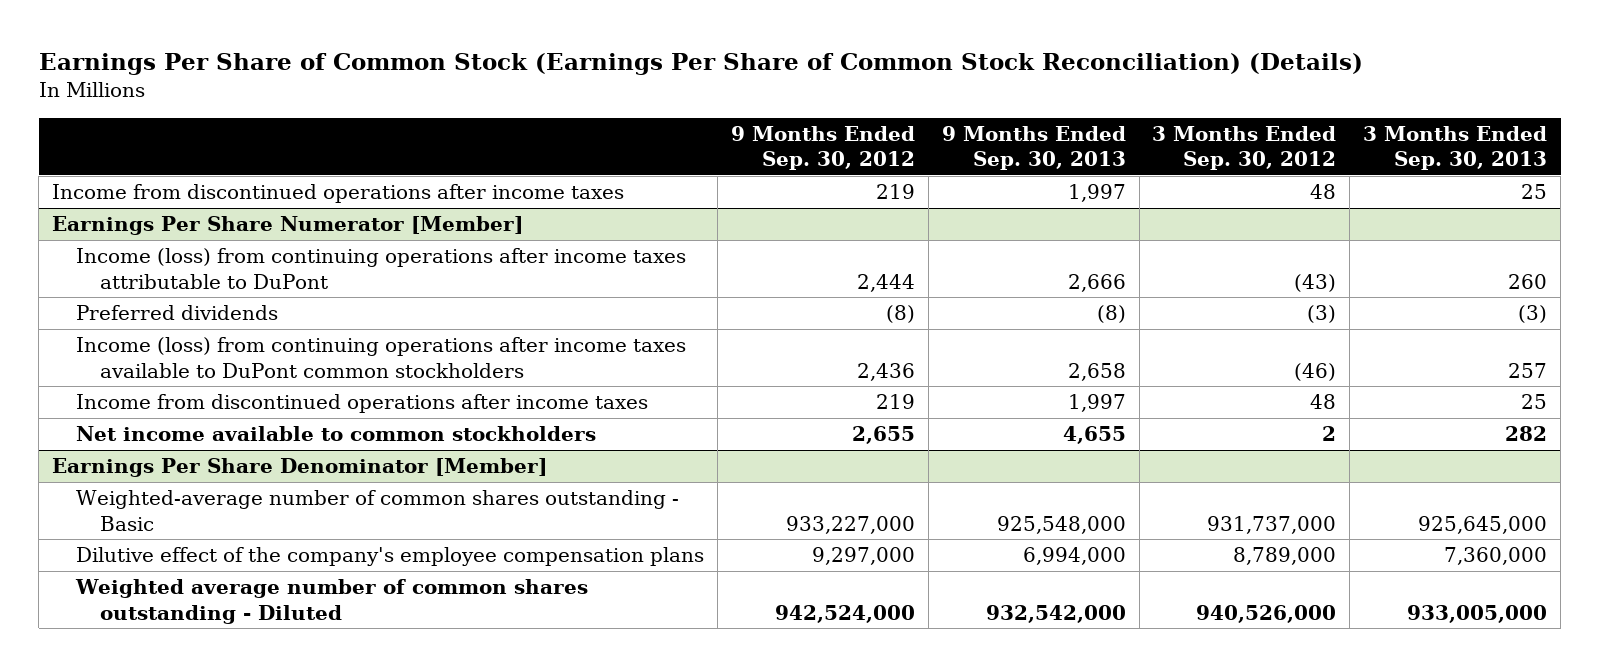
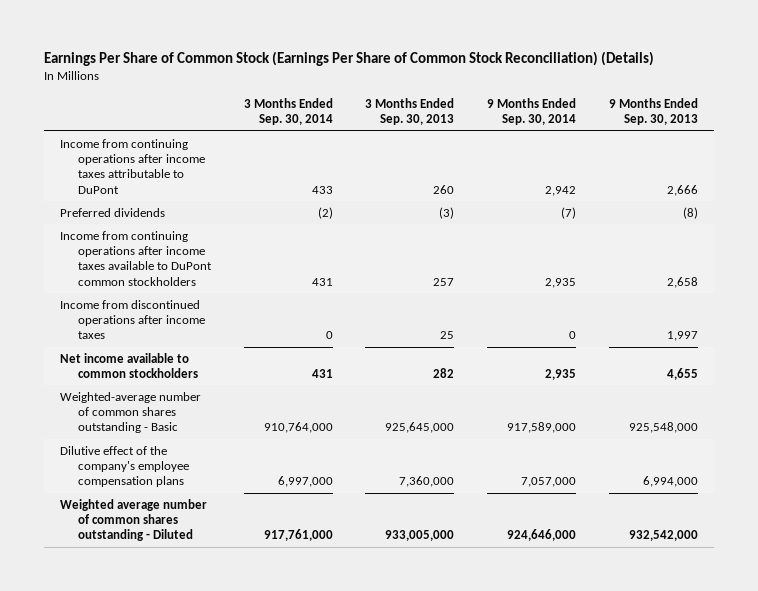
[730,125,915,171] 9 Months Ended Sep. 30, 2012 -> none
[1152,125,1337,171] 3 Months Ended Sep. 30, 2012 -> none
none -> [243,98,333,126] 3 Months Ended Sep. 30, 2014
none -> [487,98,577,126] 9 Months Ended Sep. 30, 2014
[52,184,625,204] Income from discontinued operations after income taxes -> none
[52,216,524,236] Earnings Per Share Numerator [Member] -> none
[76,248,687,289] Income (loss) from continuing operations after income taxes attributable to DuPont -> [59,138,206,194] Income from continuing operations after income taxes attributable to DuPont
[76,337,687,378] Income (loss) from continuing operations after income taxes available to DuPont common stockholders -> [59,230,213,286] Income from continuing operations after income taxes available to DuPont common stockholders
[52,458,548,478] Earnings Per Share Denominator [Member] -> none

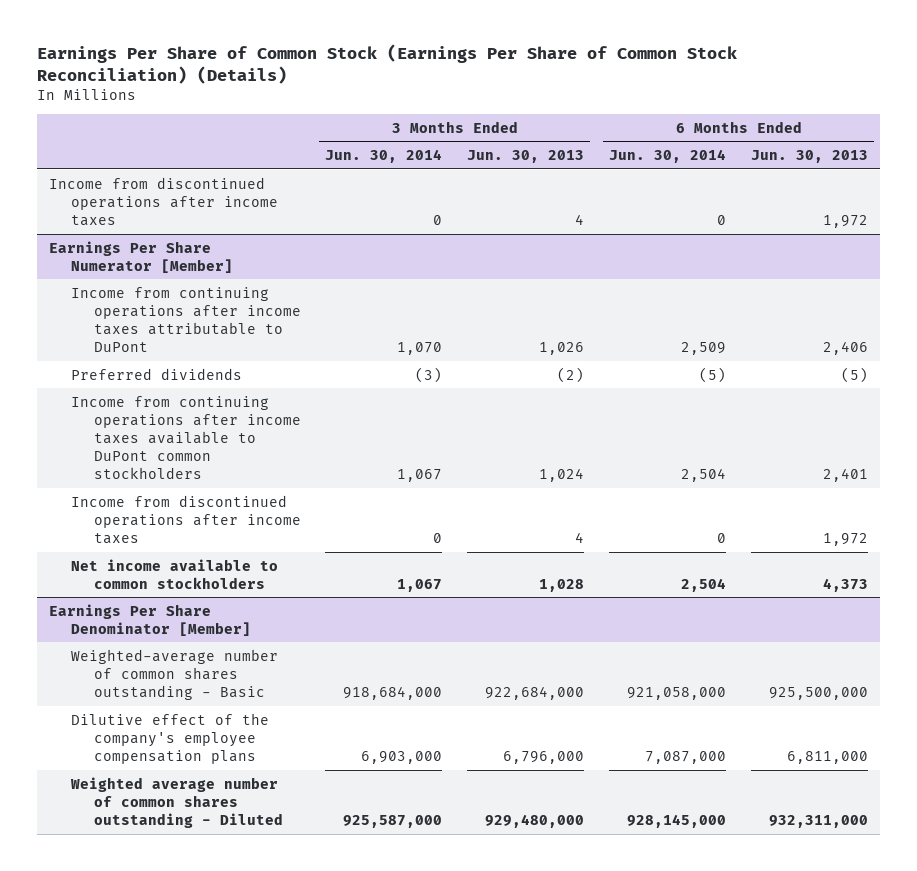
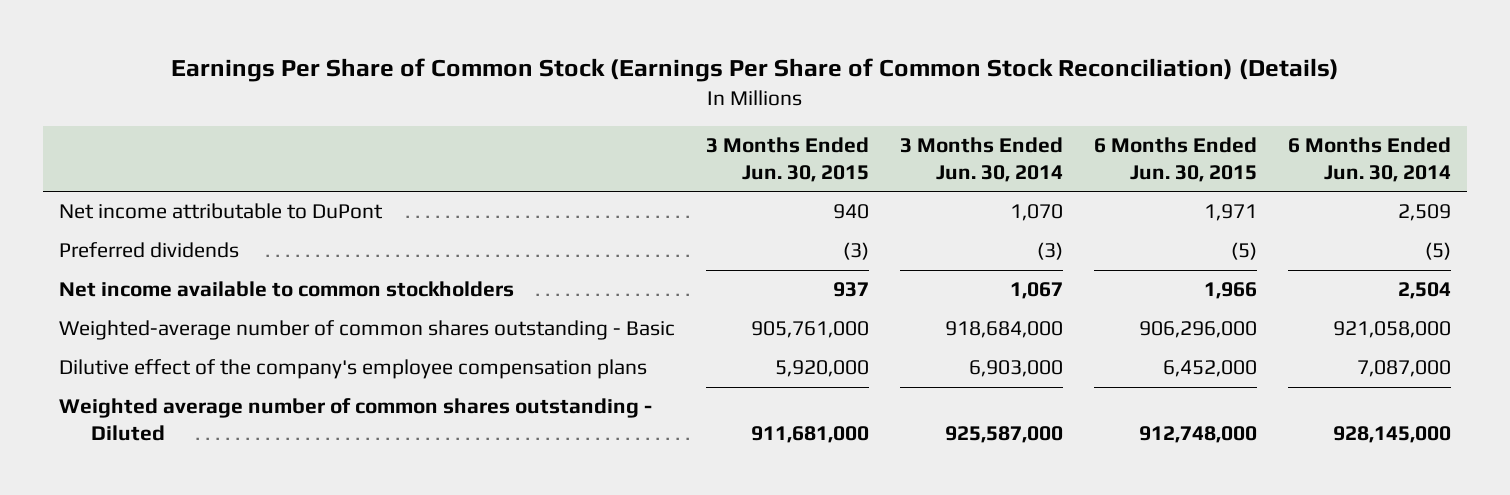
[467,150,585,164] Jun. 30, 2013 -> none
[751,150,869,164] Jun. 30, 2013 -> none
none -> [706,136,870,182] 3 Months Ended Jun. 30, 2015
none -> [1094,136,1258,182] 6 Months Ended Jun. 30, 2015
[49,176,279,226] Income from discontinued operations after income taxes -> none
[49,240,234,273] Earnings Per Share Numerator [Member] -> none
[71,286,301,353] Income from continuing operations after income taxes attributable to DuPont -> [58,203,383,220] Net income attributable to DuPont
[71,395,301,480] Income from continuing operations after income taxes available to DuPont common stockholders -> none
[71,494,301,544] Income from discontinued operations after income taxes -> none
[49,603,252,636] Earnings Per Share Denominator [Member] -> none

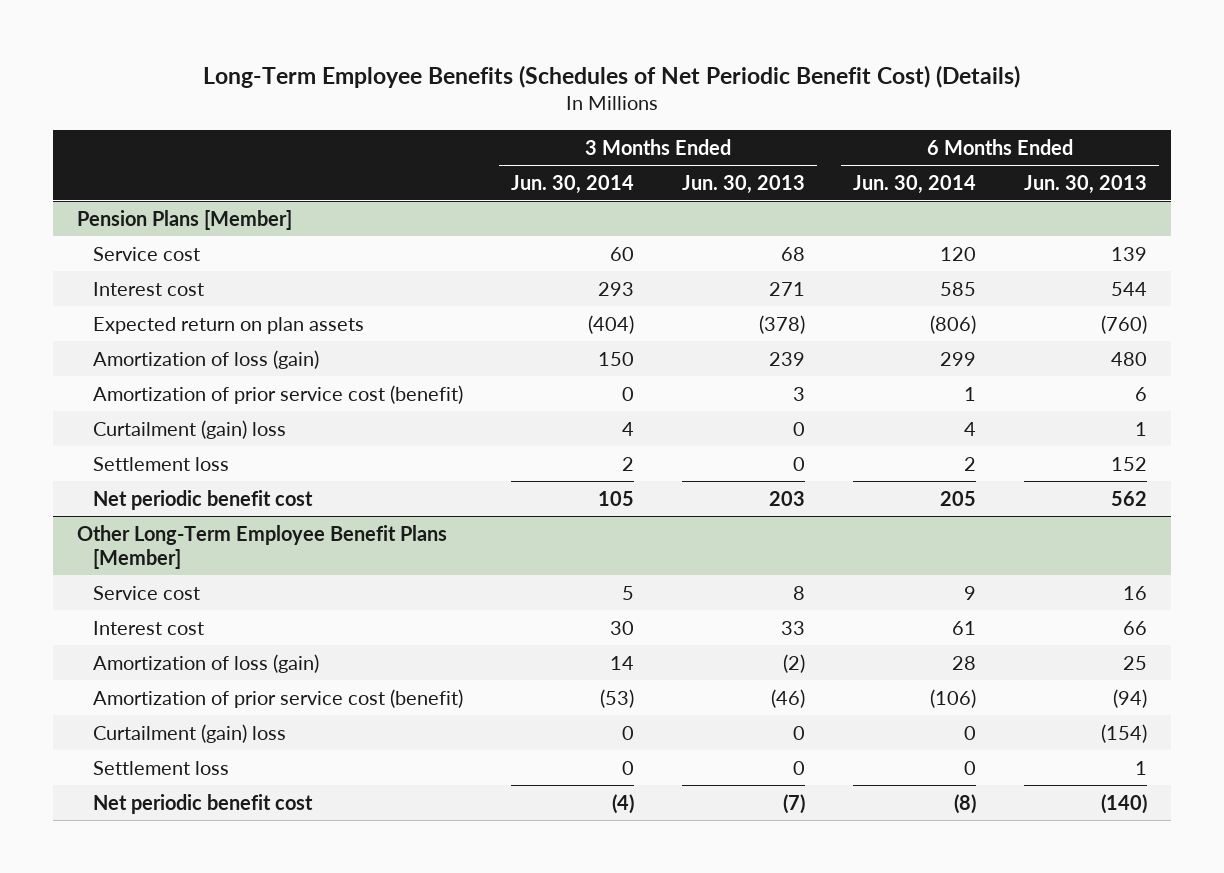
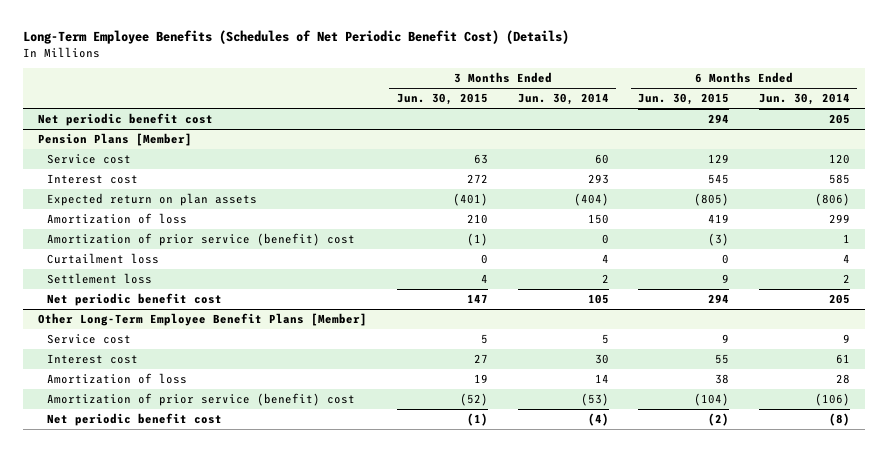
[682,174,806,194] Jun. 30, 2013 -> none
[1023,174,1147,194] Jun. 30, 2013 -> none
none -> [396,93,488,106] Jun. 30, 2015
none -> [638,93,730,106] Jun. 30, 2015
none -> [38,112,214,126] Net periodic benefit cost
[93,349,320,369] Amortization of loss (gain) -> [47,212,188,224] Amortization of loss
[93,384,464,404] Amortization of prior service cost (benefit) -> [47,232,356,246] Amortization of prior service (benefit) cost
[93,419,287,439] Curtailment (gain) loss -> [47,252,160,264] Curtailment loss
[93,723,287,743] Curtailment (gain) loss -> none
[93,760,230,775] Settlement loss -> none
[93,653,320,673] Amortization of loss (gain) -> [47,372,188,384] Amortization of loss
[93,688,464,708] Amortization of prior service cost (benefit) -> [47,392,356,406] Amortization of prior service (benefit) cost

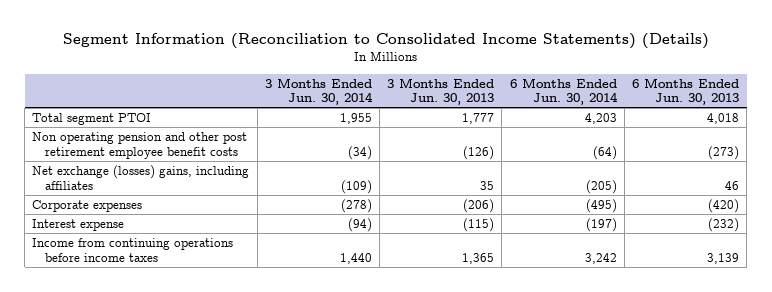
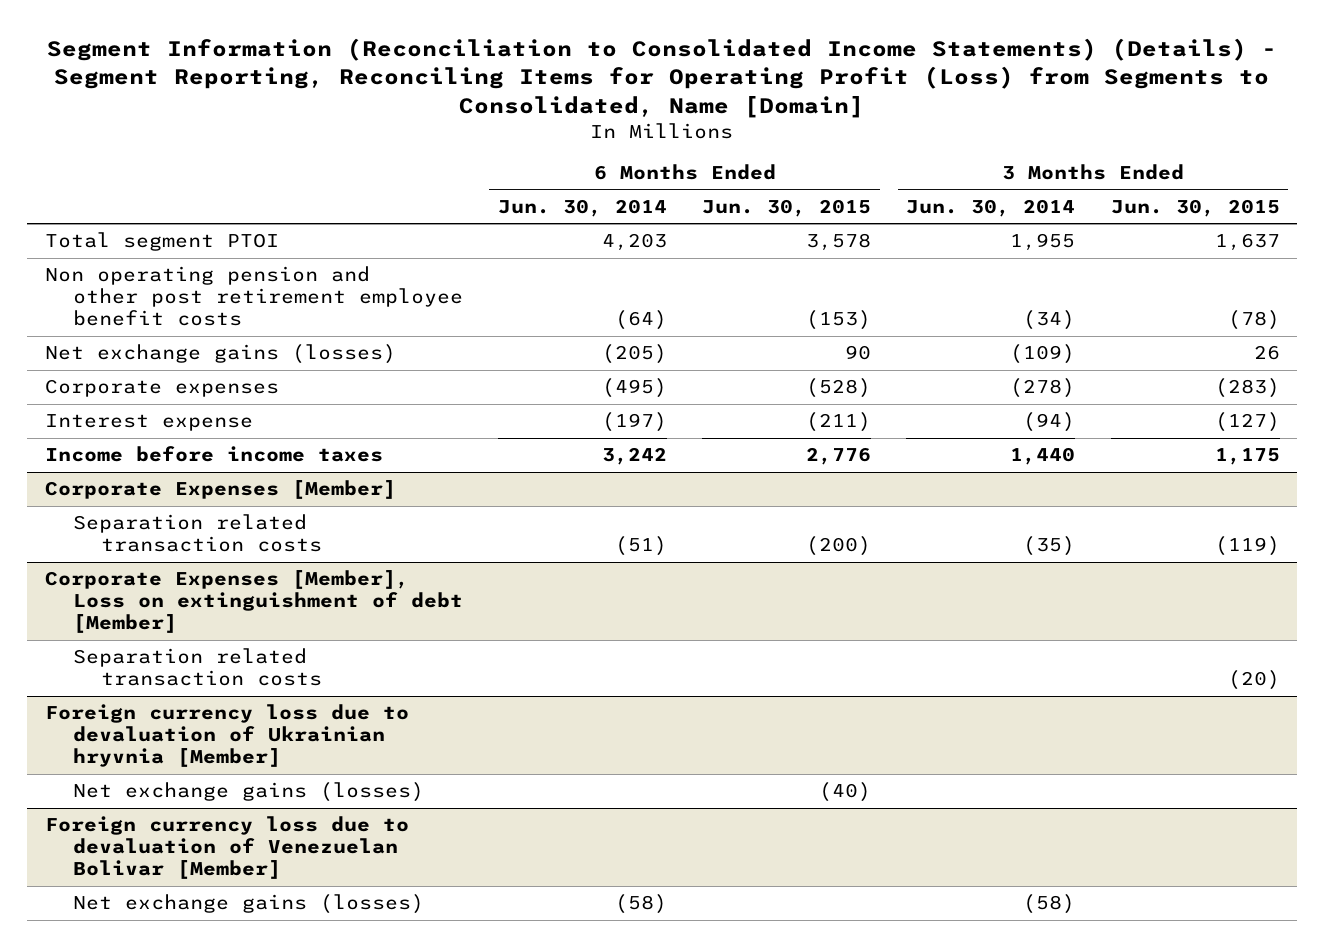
[62,33,709,50] Segment Information (Reconciliation to Consolidated Income Statements) (Details) -> [47,37,1278,118] Segment Information (Reconciliation to Consolidated Income Statements) (Details) - Segment Reporting, Reconciling Items for Operating Profit (Loss) from Segments to Consolidated, Name [Domain]
[387,77,495,106] 3 Months Ended Jun. 30, 2013 -> none
[632,77,740,106] 6 Months Ended Jun. 30, 2013 -> none
none -> [702,198,872,217] Jun. 30, 2015
none -> [1110,198,1280,217] Jun. 30, 2015
[32,164,250,190] Net exchange (losses) gains, including affiliates -> [44,344,396,365] Net exchange gains (losses)
[32,237,234,262] Income from continuing operations before income taxes -> [44,446,383,463] Income before income taxes
none -> [44,480,396,500] Corporate Expenses [Member]
none -> [73,514,323,553] Separation related transaction costs
none -> [44,570,464,634] Corporate Expenses [Member], Loss on extinguishment of debt [Member]
none -> [73,648,323,687] Separation related transaction costs
none -> [44,704,409,768] Foreign currency loss due to devaluation of Ukrainian hryvnia [Member]
none -> [73,782,425,803] Net exchange gains (losses)
none -> [44,816,409,880] Foreign currency loss due to devaluation of Venezuelan Bolivar [Member]
none -> [73,894,425,915] Net exchange gains (losses)

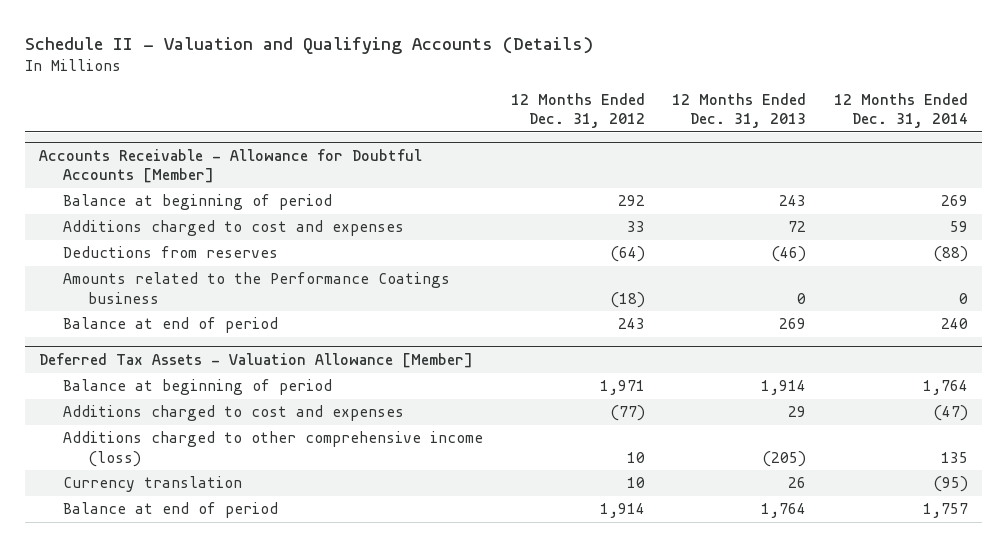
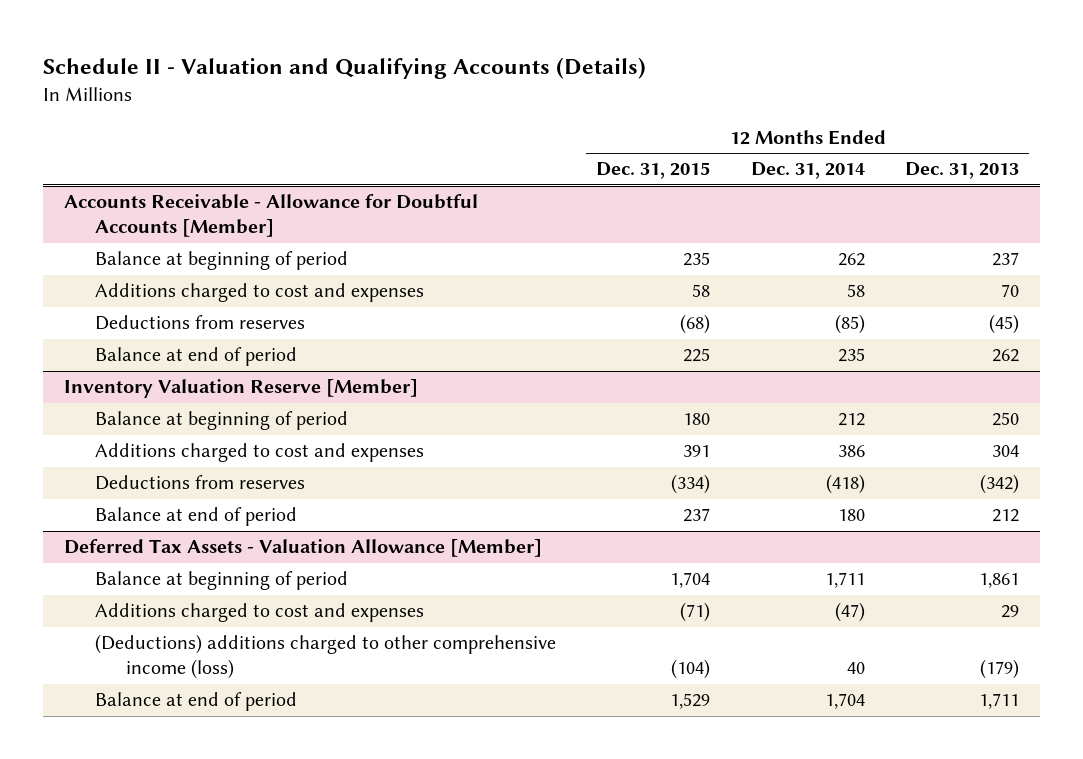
[510,92,645,129] 12 Months Ended Dec. 31, 2012 -> none
none -> [596,162,711,180] Dec. 31, 2015
[63,272,451,304] Amounts related to the Performance Coatings business -> none
[779,195,807,207] 243 -> [992,252,1020,267] 237
[940,195,968,207] 269 -> [837,253,865,267] 262
[788,221,807,233] 72 -> [1001,284,1020,298] 70
[949,221,968,233] 59 -> [846,284,865,298] 58
[771,246,807,263] (46) -> [989,314,1020,335] (45)
[932,246,968,263] (88) -> [834,314,865,335] (85)
[779,318,807,330] 269 -> [992,349,1020,363] 262
[940,318,968,330] 240 -> [837,348,865,363] 235
none -> [63,379,418,399] Inventory Valuation Reserve [Member]
none -> [94,411,348,431] Balance at beginning of period
none -> [94,443,424,463] Additions charged to cost and expenses
none -> [94,475,305,491] Deductions from reserves
none -> [94,507,297,527] Balance at end of period
[761,380,807,396] 1,914 -> [979,573,1020,589] 1,861
[922,380,968,396] 1,764 -> [824,572,865,589] 1,711
[63,476,243,493] Currency translation -> none
[63,431,484,467] Additions charged to other comprehensive income (loss) -> [94,634,556,680] (Deductions) additions charged to other comprehensive income (loss)
[762,450,807,467] (205) -> [980,659,1020,680] (179)
[940,451,968,463] 135 -> [846,662,865,675] 40
[761,503,807,519] 1,764 -> [979,693,1020,710] 1,711
[922,503,968,519] 1,757 -> [824,693,865,710] 1,704

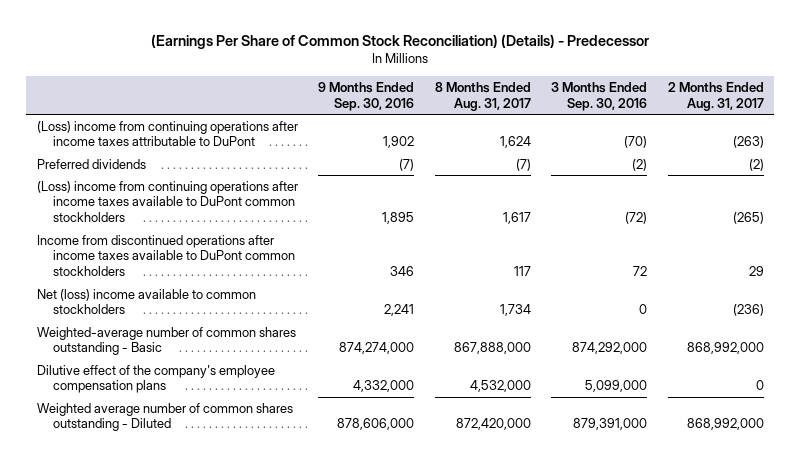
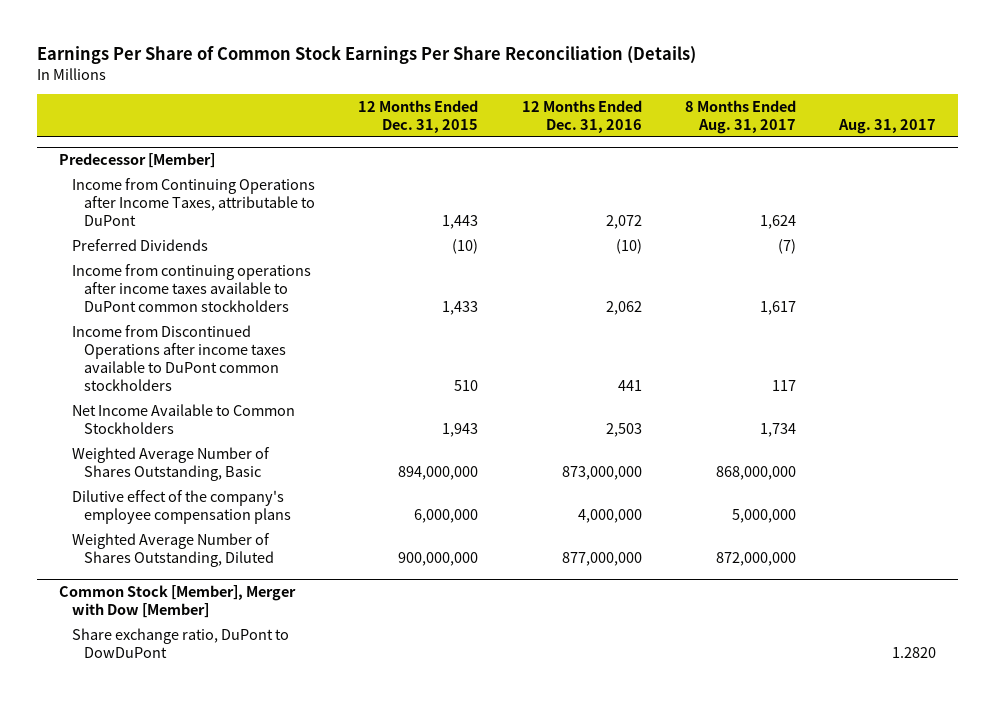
[151,34,650,50] (Earnings Per Share of Common Stock Reconciliation) (Details) - Predecessor -> [37,45,697,64] Earnings Per Share of Common Stock Earnings Per Share Reconciliation (Details)
[318,82,415,111] 9 Months Ended Sep. 30, 2016 -> none
[551,82,648,111] 3 Months Ended Sep. 30, 2016 -> none
[667,82,764,111] 2 Months Ended Aug. 31, 2017 -> none
none -> [358,99,479,133] 12 Months Ended Dec. 31, 2015
none -> [521,99,642,133] 12 Months Ended Dec. 31, 2016
none -> [837,118,936,134] Aug. 31, 2017
none -> [58,152,215,168] Predecessor [Member]
[36,120,298,147] (Loss) income from continuing operations after income taxes attributable to DuPont -> [71,177,316,227] Income from Continuing Operations after Income Taxes, attributable to DuPont
[36,158,146,169] Preferred dividends -> [71,238,208,251] Preferred Dividends
[36,180,298,223] (Loss) income from continuing operations after income taxes available to DuPont common stockholders -> [71,263,311,313] Income from continuing operations after income taxes available to DuPont common stockholders
[36,234,295,277] Income from discontinued operations after income taxes available to DuPont common stockholders -> [71,324,287,392] Income from Discontinued Operations after income taxes available to DuPont common stockholders
[36,288,256,315] Net (loss) income available to common stockholders -> [71,403,295,434] Net Income Available to Common Stockholders
[36,326,296,356] Weighted-average number of common shares outstanding - Basic -> [71,446,270,481] Weighted Average Number of Shares Outstanding, Basic
[453,342,531,355] 867,888,000 -> [715,465,796,480] 868,000,000
[469,380,531,393] 4,532,000 -> [731,508,796,523] 5,000,000
[36,402,293,432] Weighted average number of common shares outstanding - Diluted -> [71,532,275,567] Weighted Average Number of Shares Outstanding, Diluted
[455,418,531,431] 872,420,000 -> [715,551,796,566] 872,000,000
none -> [58,584,296,618] Common Stock [Member], Merger with Dow [Member]
none -> [71,627,289,658] Share exchange ratio, DuPont to DowDuPont

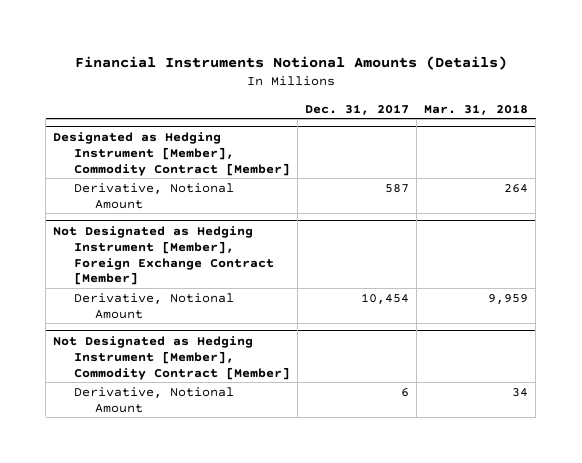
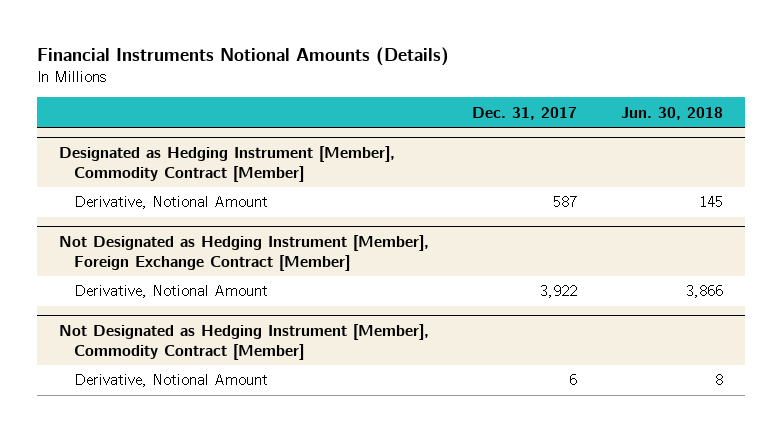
[424,103,529,115] Mar. 31, 2018 -> none
none -> [620,106,723,120] Jun. 30, 2018
[361,292,410,304] 10,454 -> [540,285,578,299] 3,922

